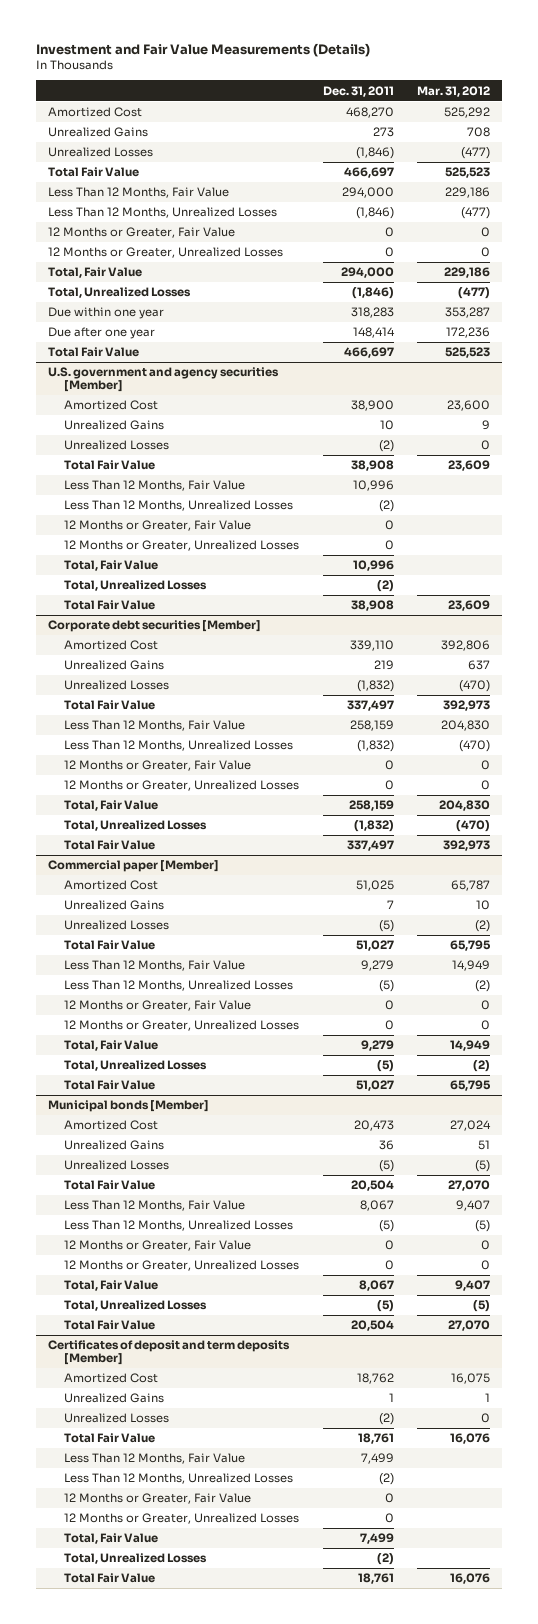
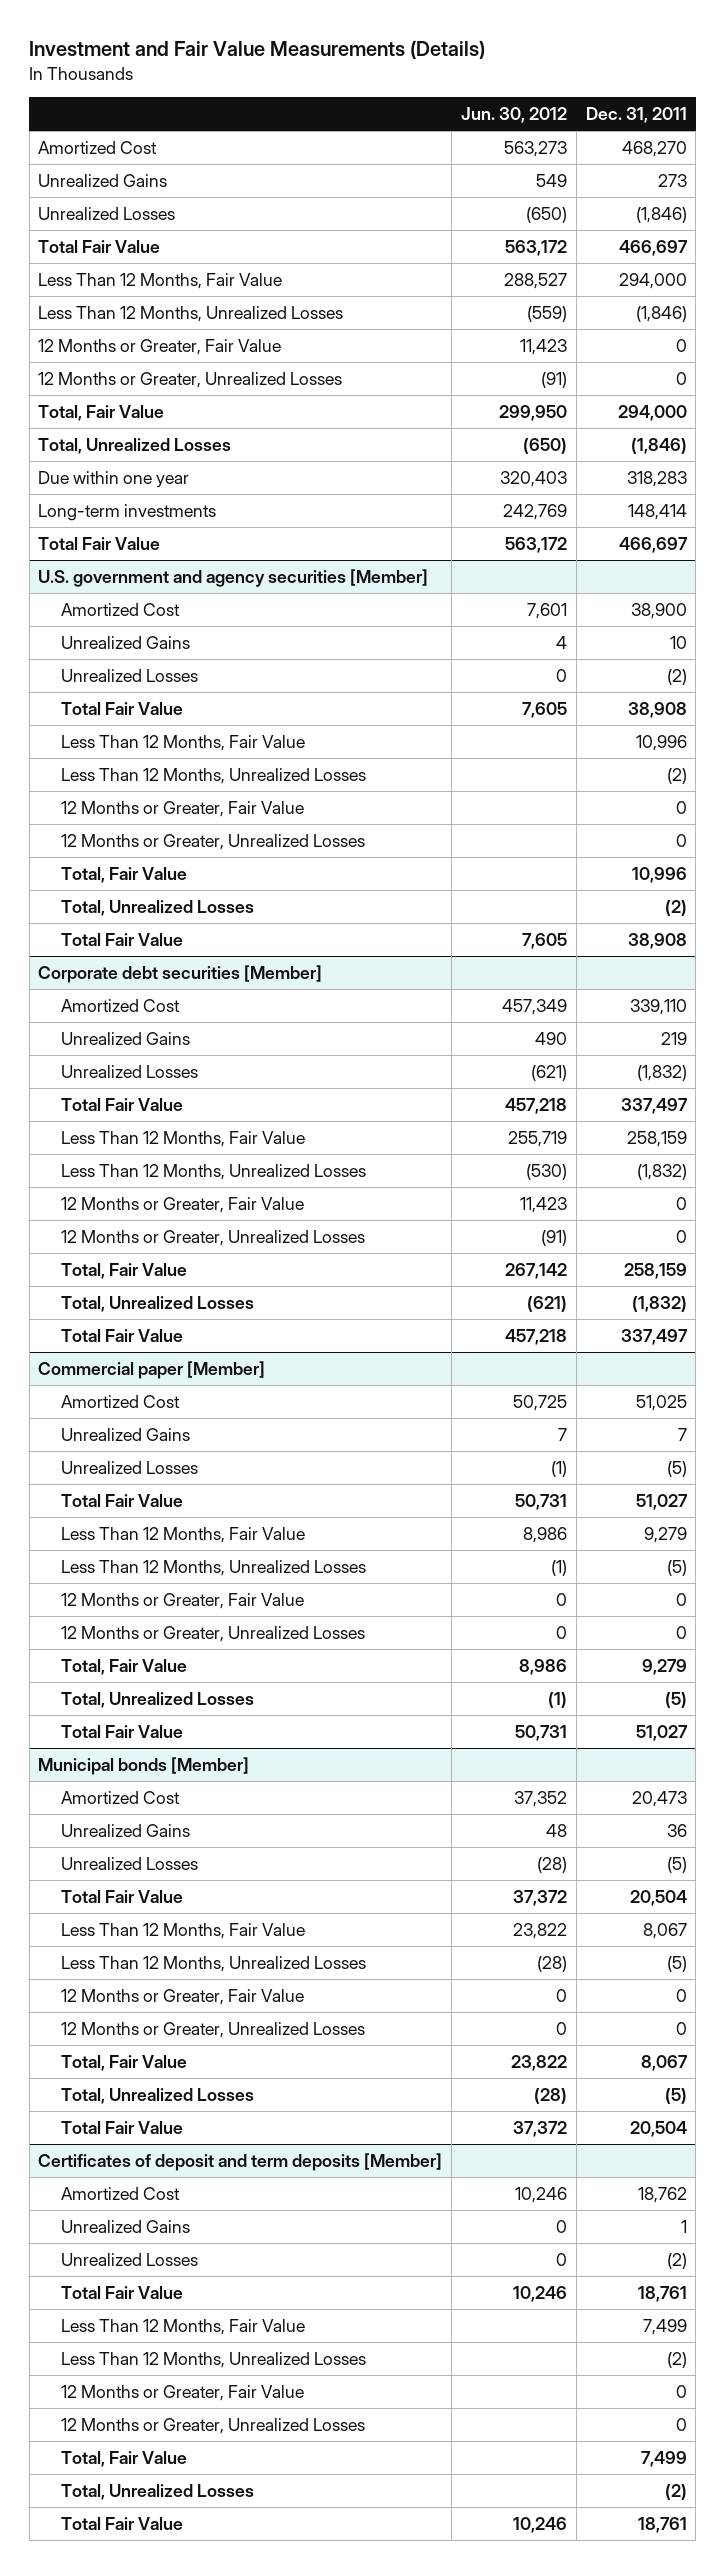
[417,85,491,97] Mar. 31, 2012 -> none
none -> [461,107,568,124] Jun. 30, 2012
[47,327,155,340] Due after one year -> [38,503,217,521] Long-term investments

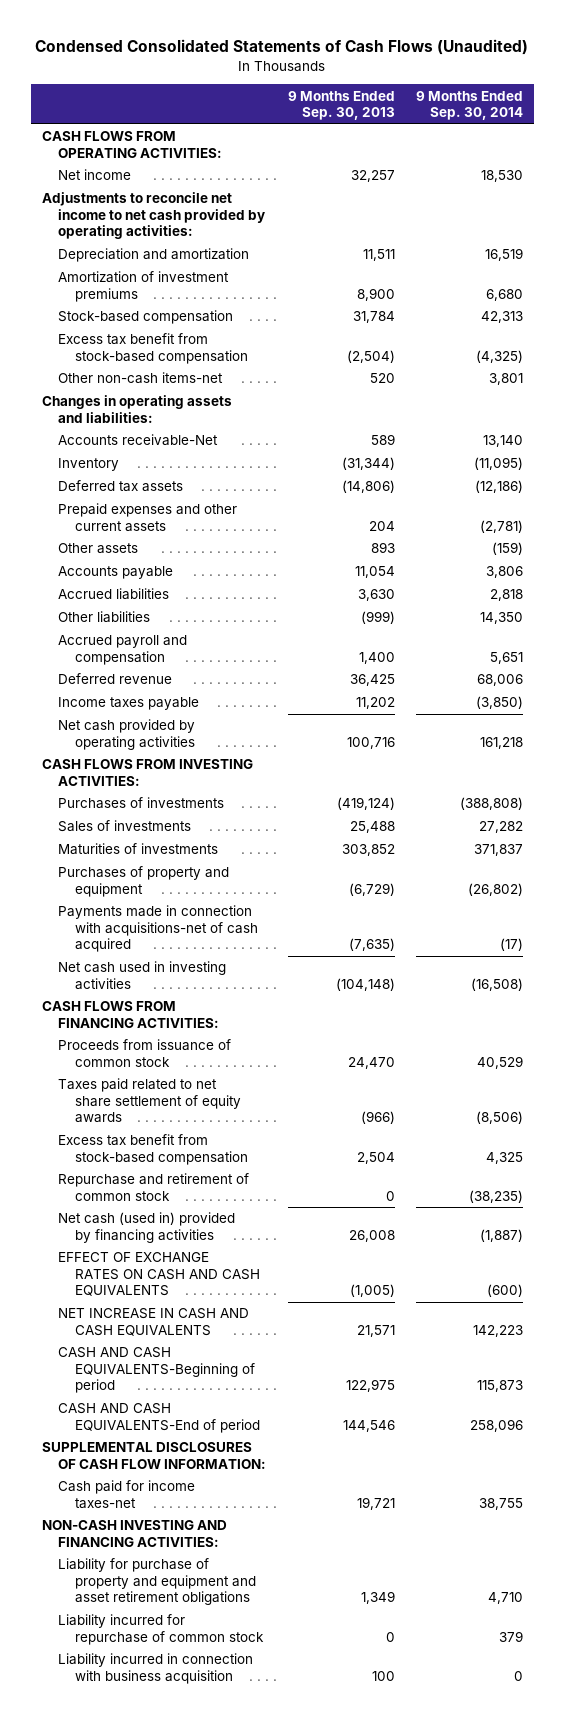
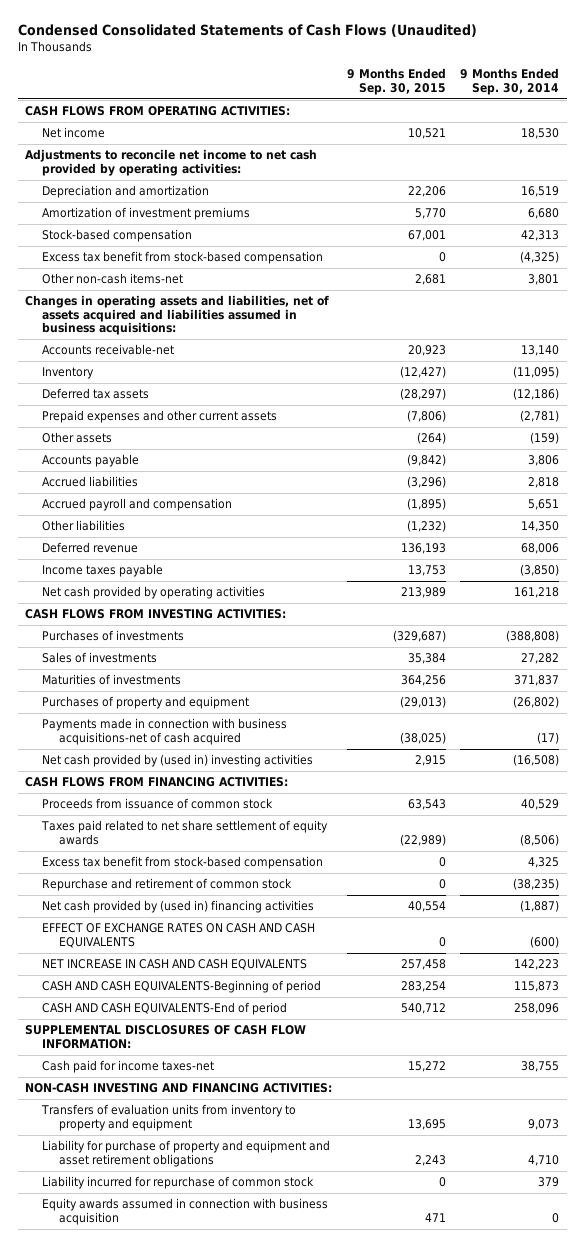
[287,90,395,121] 9 Months Ended Sep. 30, 2013 -> none
none -> [346,68,446,95] 9 Months Ended Sep. 30, 2015
[41,395,232,423] Changes in operating assets and liabilities: -> [24,295,329,336] Changes in operating assets and liabilities, net of assets acquired and liabilities assumed in business acquisitions:
[58,434,219,447] Accounts receivable-Net -> [42,344,175,356] Accounts receivable-net
[58,611,151,624] Other liabilities -> [42,520,126,532] Other liabilities
[58,905,258,953] Payments made in connection with acquisitions-net of cash acquired -> [42,718,288,745] Payments made in connection with business acquisitions-net of cash acquired
[58,961,227,990] Net cash used in investing activities -> [42,754,314,768] Net cash provided by (used in) investing activities
[58,1212,236,1243] Net cash (used in) provided by financing activities -> [42,900,315,914] Net cash provided by (used in) financing activities
none -> [41,1104,297,1131] Transfers of evaluation units from inventory to property and equipment
[58,1653,254,1684] Liability incurred in connection with business acquisition -> [42,1198,329,1225] Equity awards assumed in connection with business acquisition

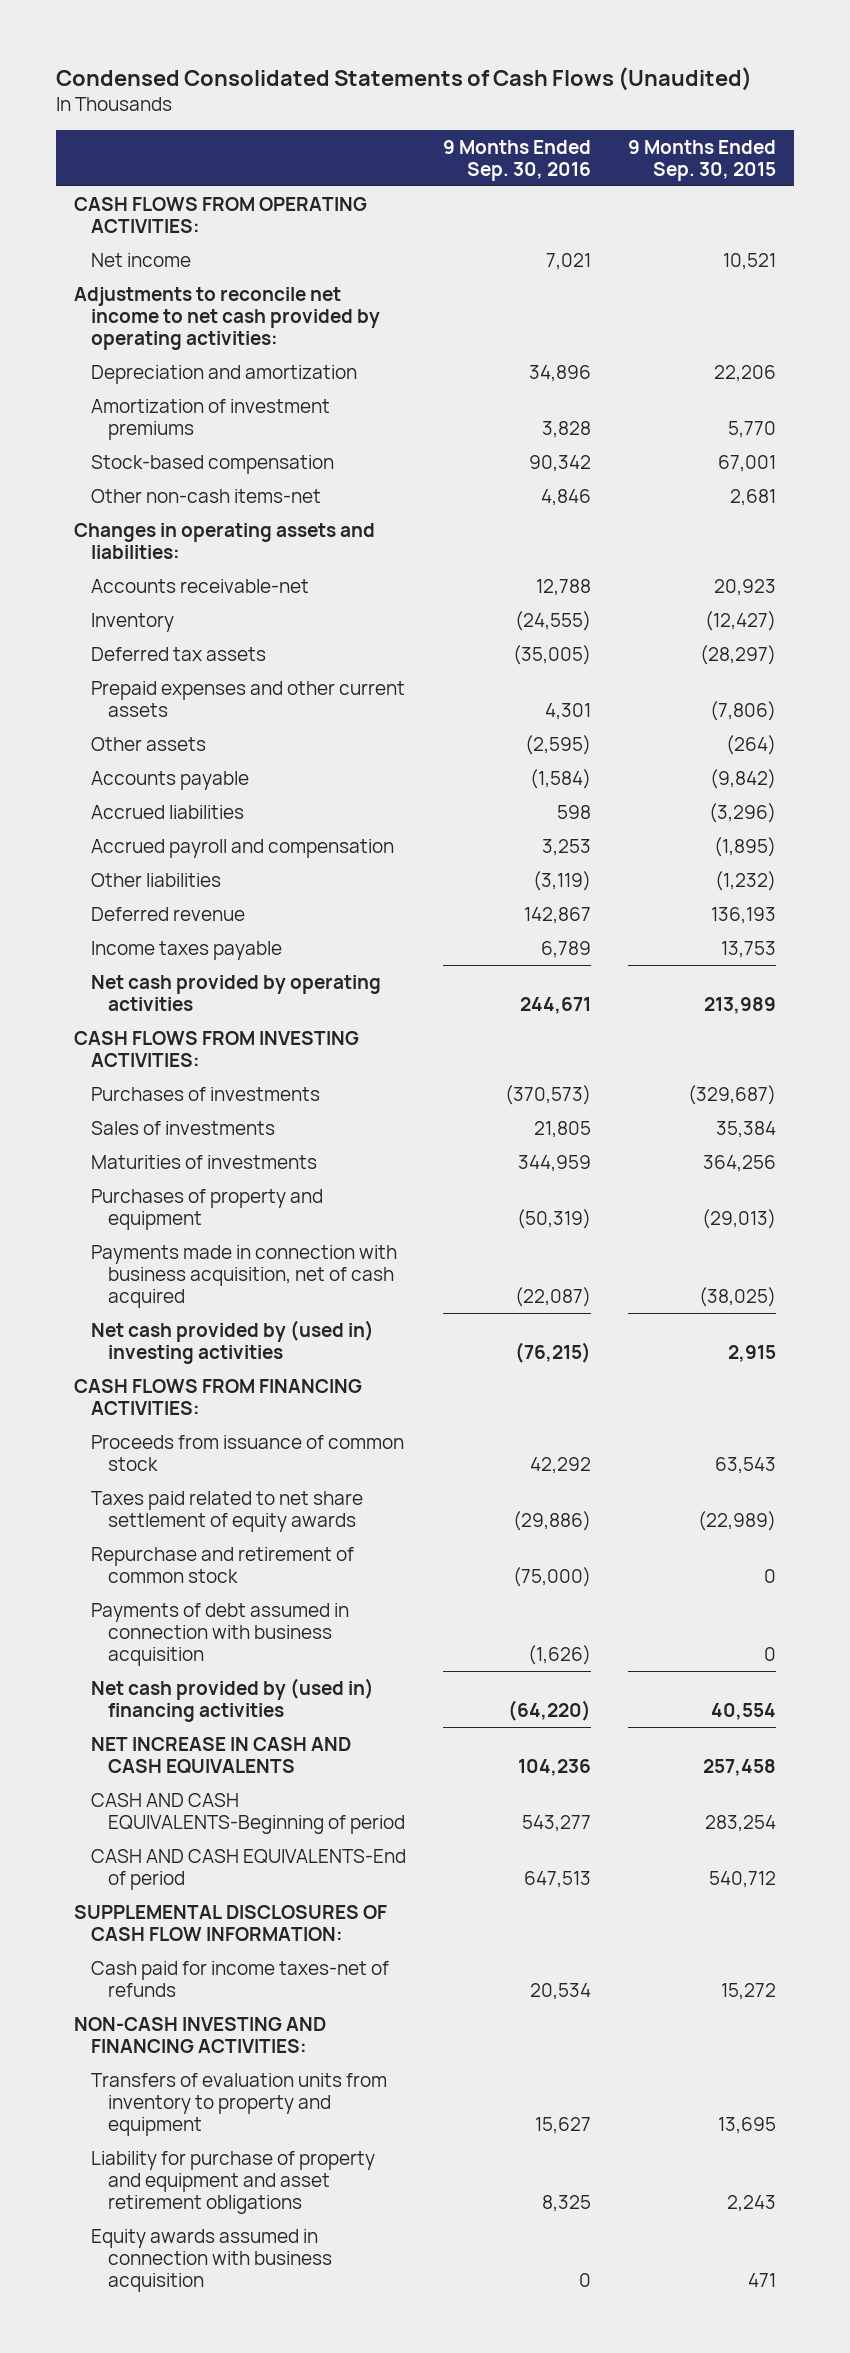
[460,68,560,95] 9 Months Ended Sep. 30, 2014 -> none
none -> [443,139,592,181] 9 Months Ended Sep. 30, 2016
[42,251,324,265] Excess tax benefit from stock-based compensation -> none
[24,295,329,336] Changes in operating assets and liabilities, net of assets acquired and liabilities assumed in business acquisitions: -> [74,522,376,559] Changes in operating assets and liabilities:
[42,718,288,745] Payments made in connection with business acquisitions-net of cash acquired -> [91,1244,398,1308] Payments made in connection with business acquisition, net of cash acquired
[42,856,324,870] Excess tax benefit from stock-based compensation -> none
none -> [91,1602,350,1666] Payments of debt assumed in connection with business acquisition
[42,923,316,948] EFFECT OF EXCHANGE RATES ON CASH AND CASH EQUIVALENTS -> none
[42,1060,215,1074] Cash paid for income taxes-net -> [91,1960,390,1997] Cash paid for income taxes-net of refunds
[42,1176,315,1190] Liability incurred for repurchase of common stock -> none

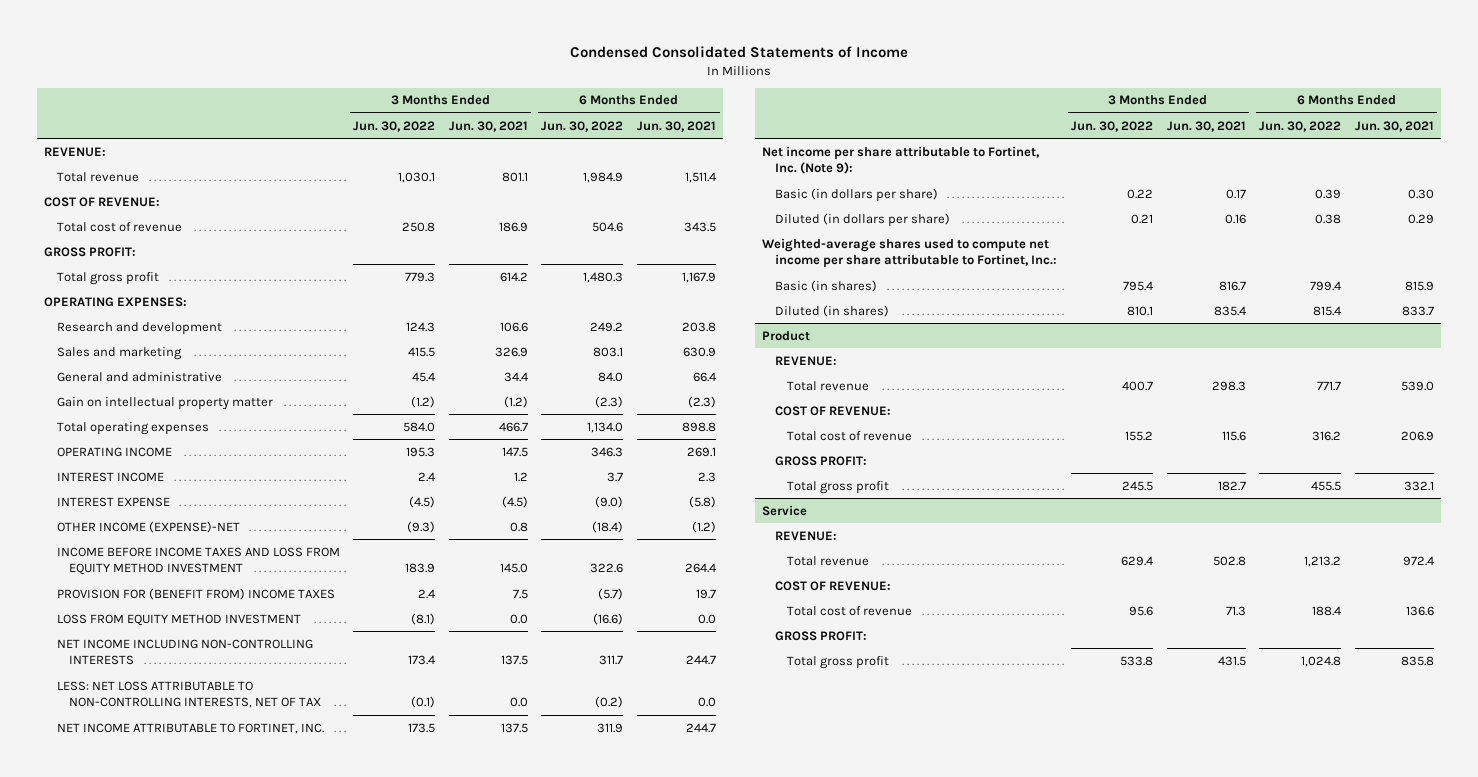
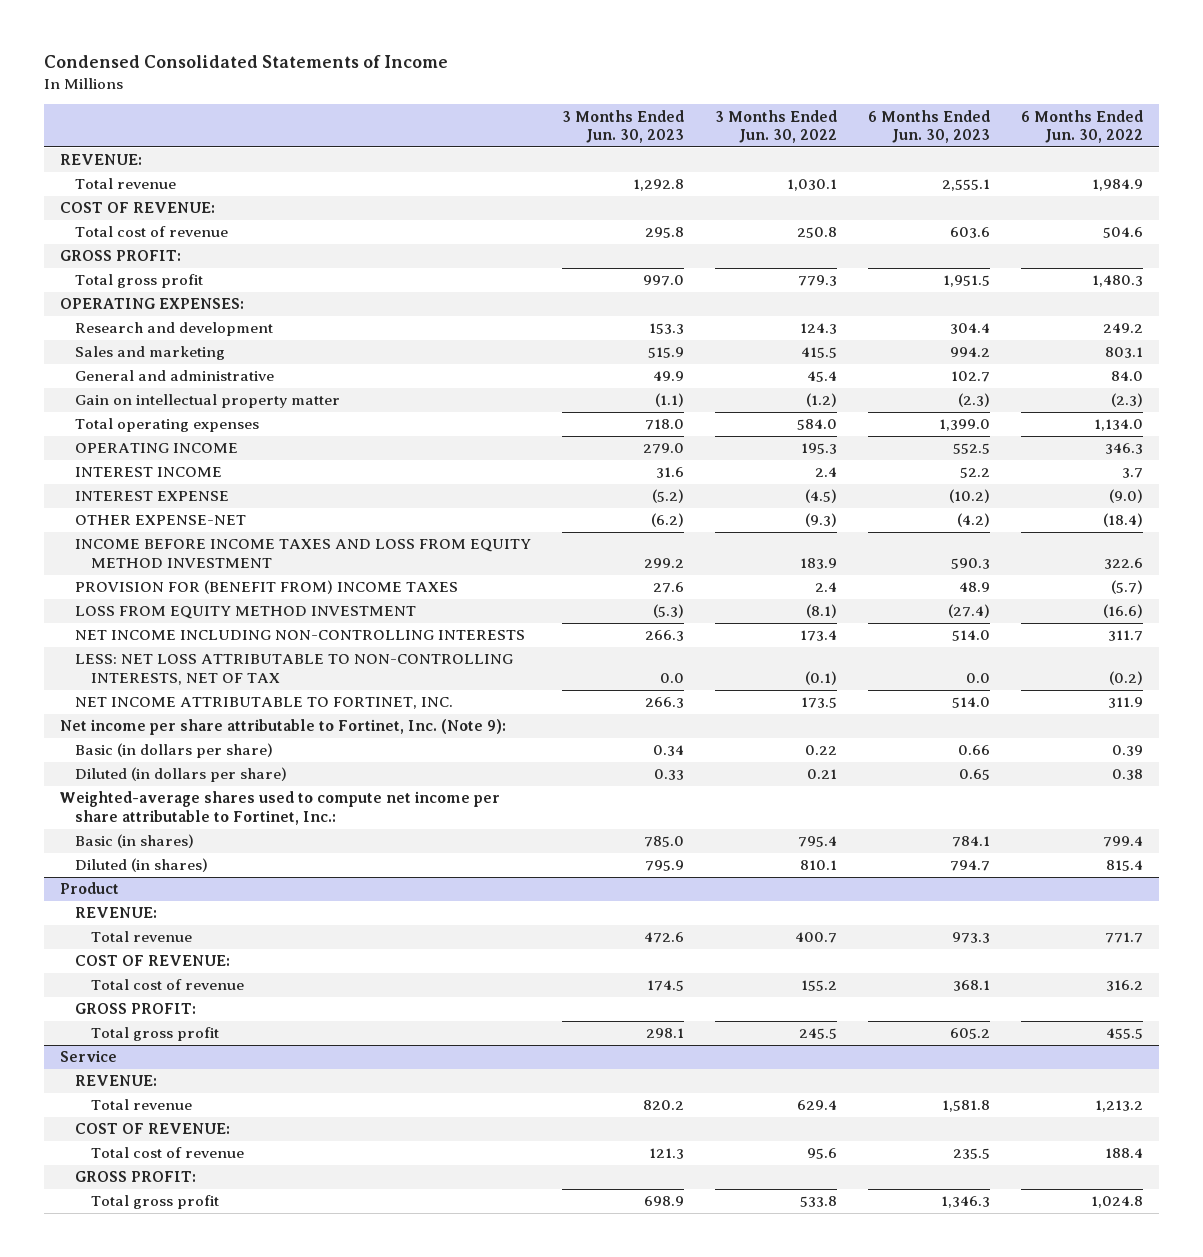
[448,120,528,132] Jun. 30, 2021 -> none
[637,120,717,132] Jun. 30, 2021 -> none
none -> [562,109,685,144] 3 Months Ended Jun. 30, 2023
none -> [868,109,991,144] 6 Months Ended Jun. 30, 2023
[56,520,240,533] OTHER INCOME (EXPENSE)-NET -> [75,515,247,526] OTHER EXPENSE-NET

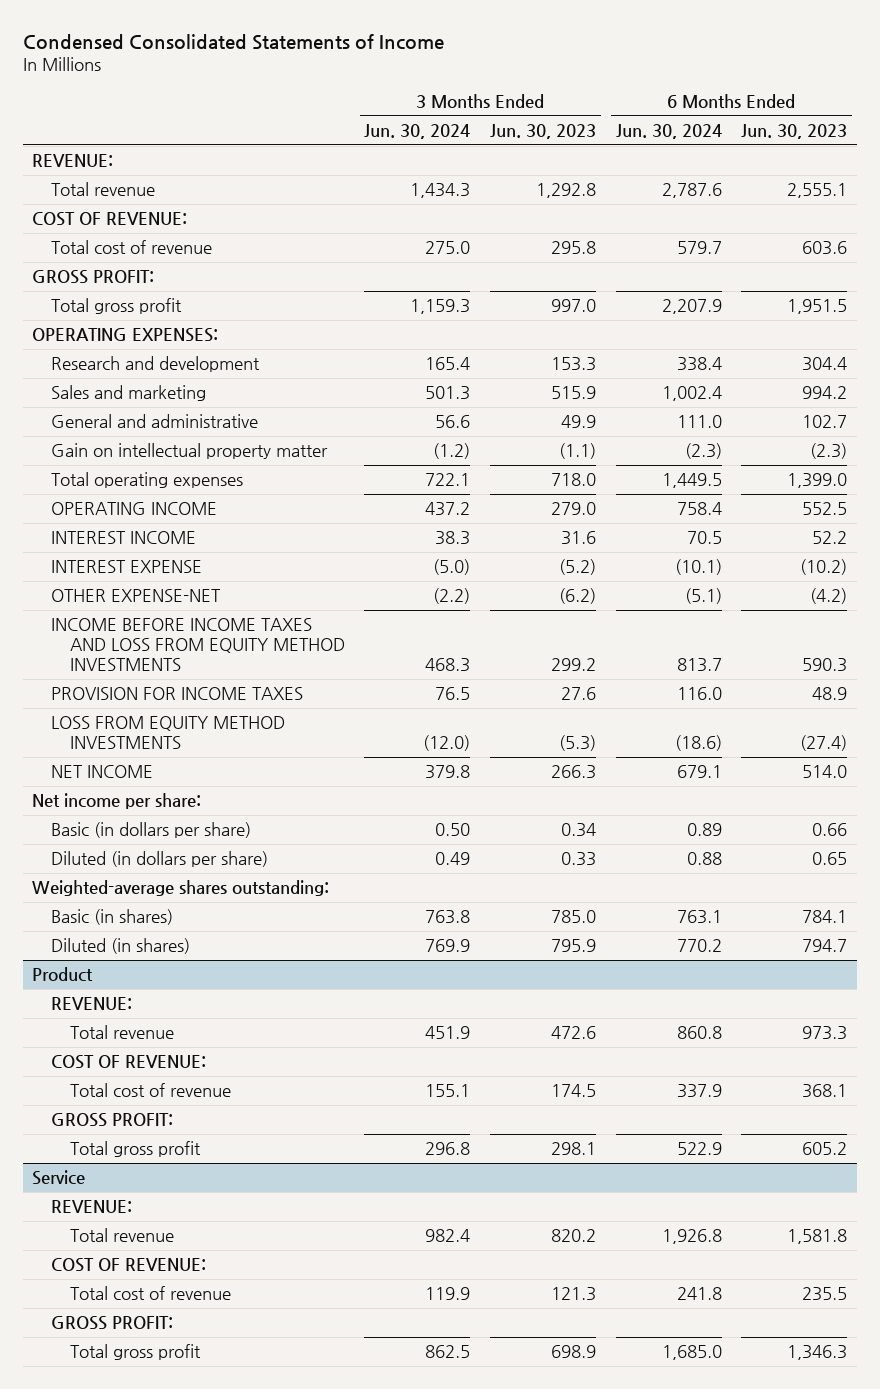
[715,109,838,144] 3 Months Ended Jun. 30, 2022 -> none
[1021,109,1144,144] 6 Months Ended Jun. 30, 2022 -> none
none -> [364,123,471,139] Jun. 30, 2024
none -> [615,123,722,139] Jun. 30, 2024
[75,630,526,641] NET INCOME INCLUDING NON-CONTROLLING INTERESTS -> none
[75,654,514,685] LESS: NET LOSS ATTRIBUTABLE TO NON-CONTROLLING INTERESTS, NET OF TAX -> none
[75,539,532,568] INCOME BEFORE INCOME TAXES AND LOSS FROM EQUITY METHOD INVESTMENT -> [51,618,345,671] INCOME BEFORE INCOME TAXES AND LOSS FROM EQUITY METHOD INVESTMENTS
[75,580,459,595] PROVISION FOR (BENEFIT FROM) INCOME TAXES -> [51,687,304,701] PROVISION FOR INCOME TAXES
[75,606,417,620] LOSS FROM EQUITY METHOD INVESTMENT -> [51,716,286,750] LOSS FROM EQUITY METHOD INVESTMENTS
[75,697,454,710] NET INCOME ATTRIBUTABLE TO FORTINET, INC. -> [51,765,154,779] NET INCOME
[59,719,506,736] Net income per share attributable to Fortinet, Inc. (Note 9): -> [32,793,202,810] Net income per share:
[59,791,500,825] Weighted-average shares used to compute net income per share attributable to Fortinet, Inc.: -> [32,880,330,897] Weighted-average shares outstanding:

